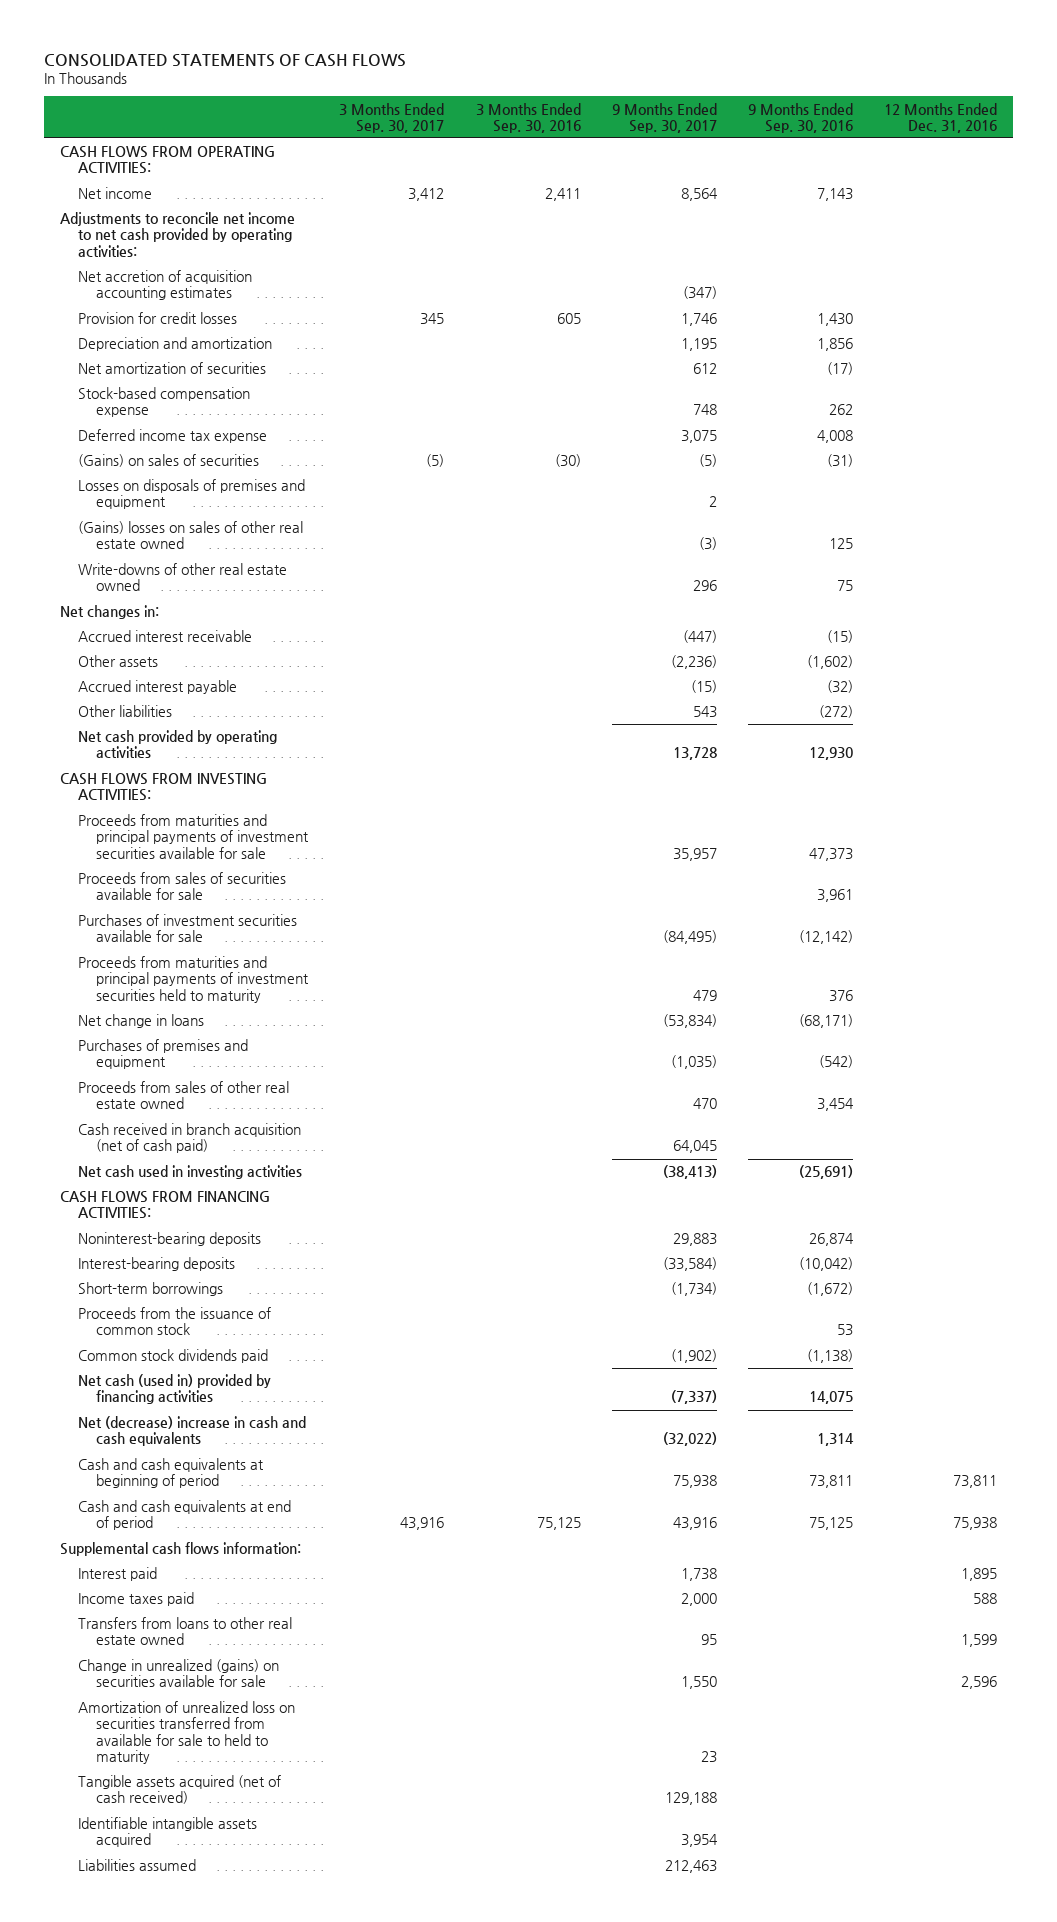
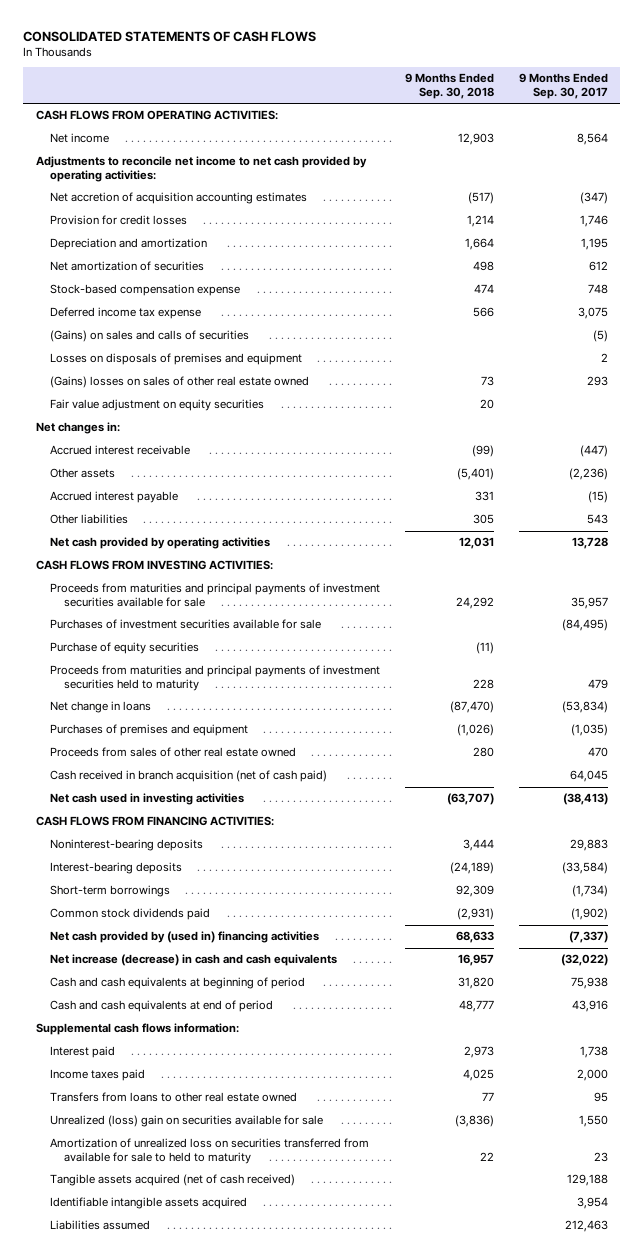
[339,102,445,133] 3 Months Ended Sep. 30, 2017 -> none
[475,102,581,133] 3 Months Ended Sep. 30, 2016 -> none
[748,102,854,133] 9 Months Ended Sep. 30, 2016 -> none
[884,102,998,133] 12 Months Ended Dec. 31, 2016 -> none
none -> [404,73,494,100] 9 Months Ended Sep. 30, 2018
[78,454,260,468] (Gains) on sales of securities -> [49,330,249,343] (Gains) on sales and calls of securities
[78,563,288,592] Write-downs of other real estate owned -> none
[698,537,717,551] (3) -> [586,376,608,387] 293
none -> [49,399,264,412] Fair value adjustment on equity securities
[78,872,287,901] Proceeds from sales of securities available for sale -> none
none -> [49,642,199,655] Purchase of equity securities
[78,1307,272,1336] Proceeds from the issuance of common stock -> none
[78,1374,272,1405] Net cash (used in) provided by financing activities -> [49,931,319,944] Net cash provided by (used in) financing activities
[78,1416,307,1447] Net (decrease) increase in cash and cash equivalents -> [49,954,337,967] Net increase (decrease) in cash and cash equivalents
[78,1659,280,1688] Change in unrealized (gains) on securities available for sale -> [49,1115,323,1128] Unrealized (loss) gain on securities available for sale

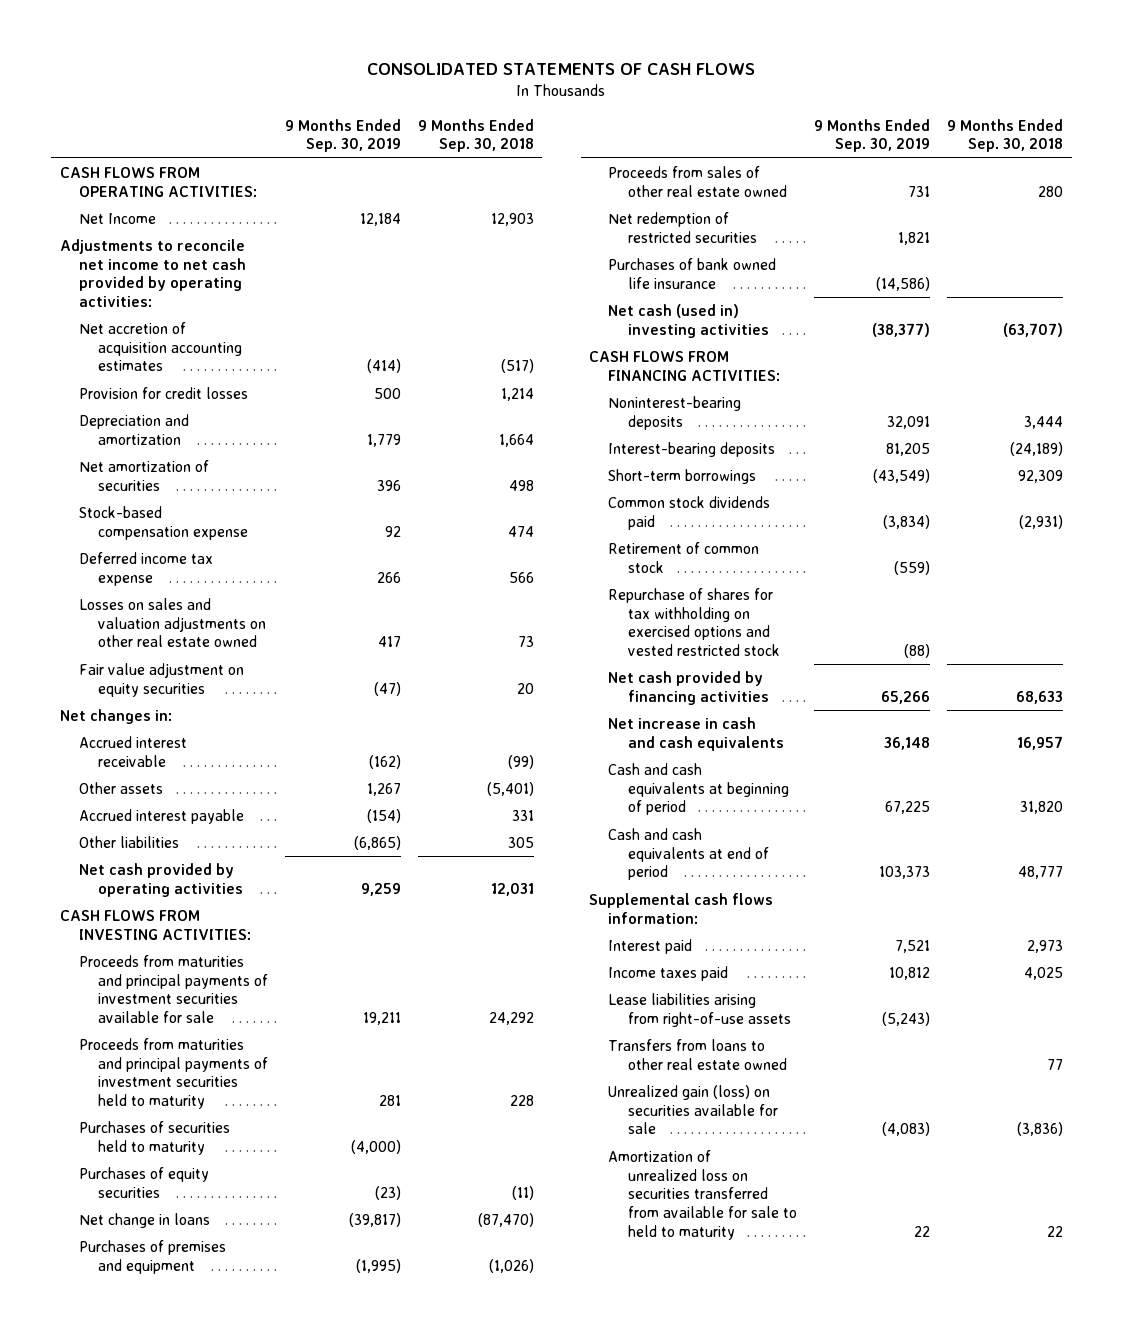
[518,73,608,100] 9 Months Ended Sep. 30, 2017 -> none
none -> [284,118,401,153] 9 Months Ended Sep. 30, 2019
[49,133,109,144] Net income -> [78,212,156,224] Net Income
[49,330,249,343] (Gains) on sales and calls of securities -> none
[49,353,302,366] Losses on disposals of premises and equipment -> none
[49,376,309,389] (Gains) losses on sales of other real estate owned -> [78,597,267,648] Losses on sales and valuation adjustments on other real estate owned
[49,619,321,630] Purchases of investment securities available for sale -> none
[49,642,199,655] Purchase of equity securities -> none
none -> [78,1120,230,1155] Purchases of securities held to maturity
none -> [78,1166,209,1198] Purchases of equity securities
[49,770,327,783] Cash received in branch acquisition (net of cash paid) -> none
none -> [608,211,757,243] Net redemption of restricted securities
none -> [608,257,777,289] Purchases of bank owned life insurance
[49,793,244,806] Net cash used in investing activities -> [608,303,769,338] Net cash (used in) investing activities
none -> [608,541,760,573] Retirement of common stock
none -> [608,587,780,657] Repurchase of shares for tax withholding on exercised options and vested restricted stock
[49,931,319,944] Net cash provided by (used in) financing activities -> [608,670,769,705] Net cash provided by financing activities
[49,954,337,967] Net increase (decrease) in cash and cash equivalents -> [608,716,784,751] Net increase in cash and cash equivalents
none -> [608,992,791,1027] Lease liabilities arising from right-of-use assets
[49,1115,323,1128] Unrealized (loss) gain on securities available for sale -> [608,1084,778,1135] Unrealized gain (loss) on securities available for sale
[49,1174,295,1187] Tangible assets acquired (net of cash received) -> none
[49,1197,247,1210] Identifiable intangible assets acquired -> none
[49,1220,150,1231] Liabilities assumed -> none

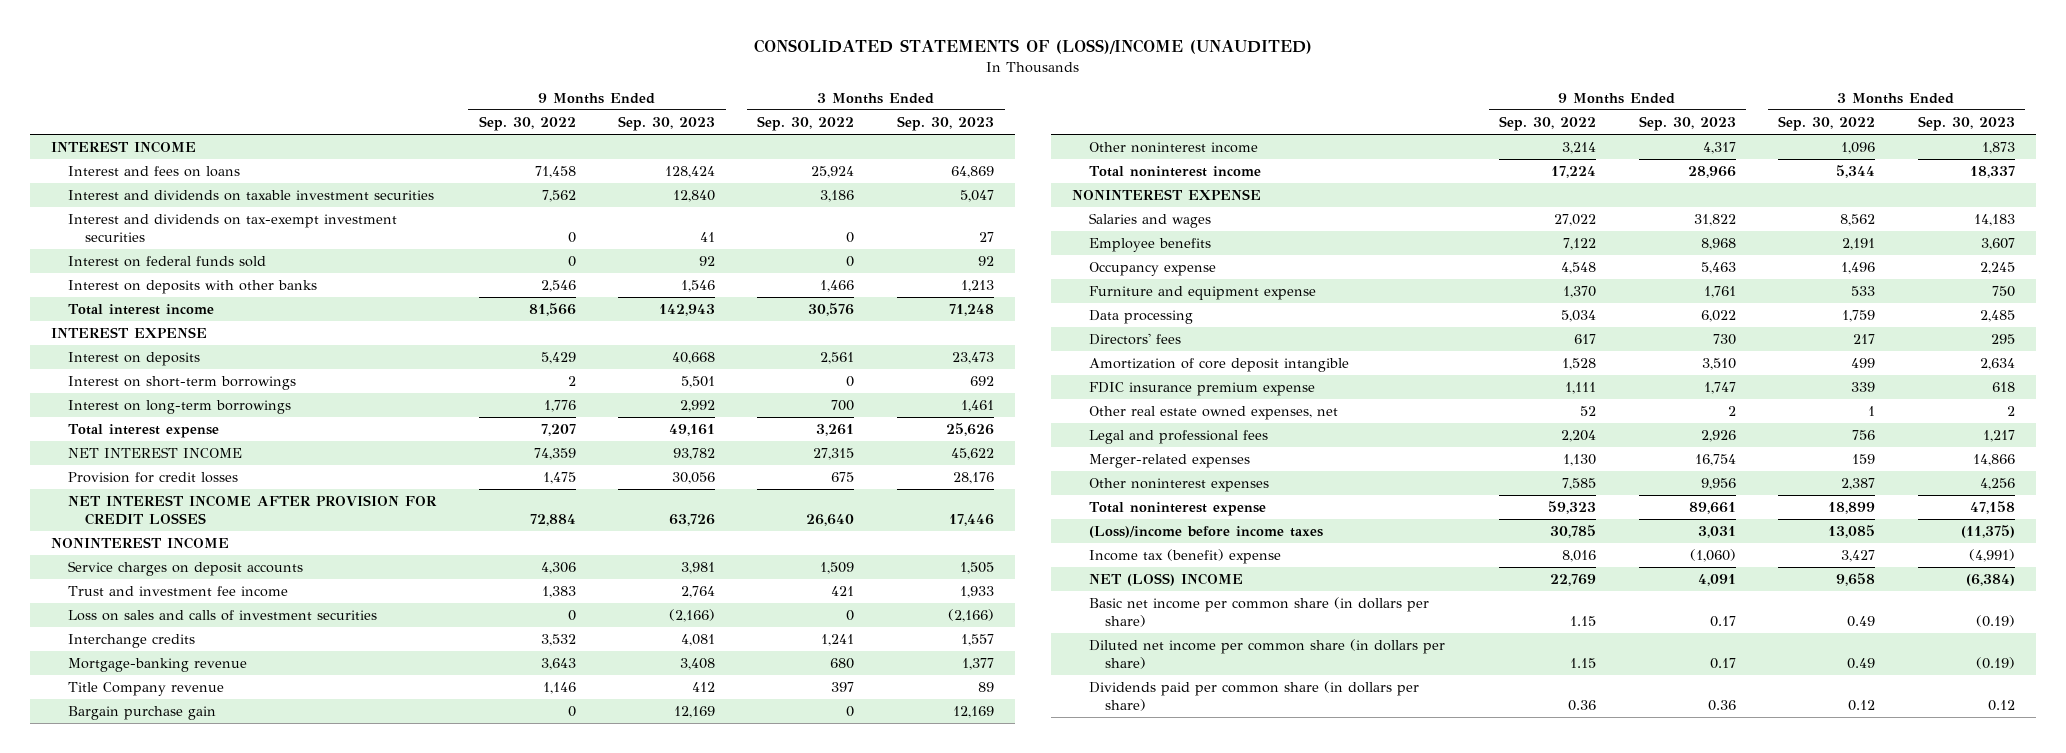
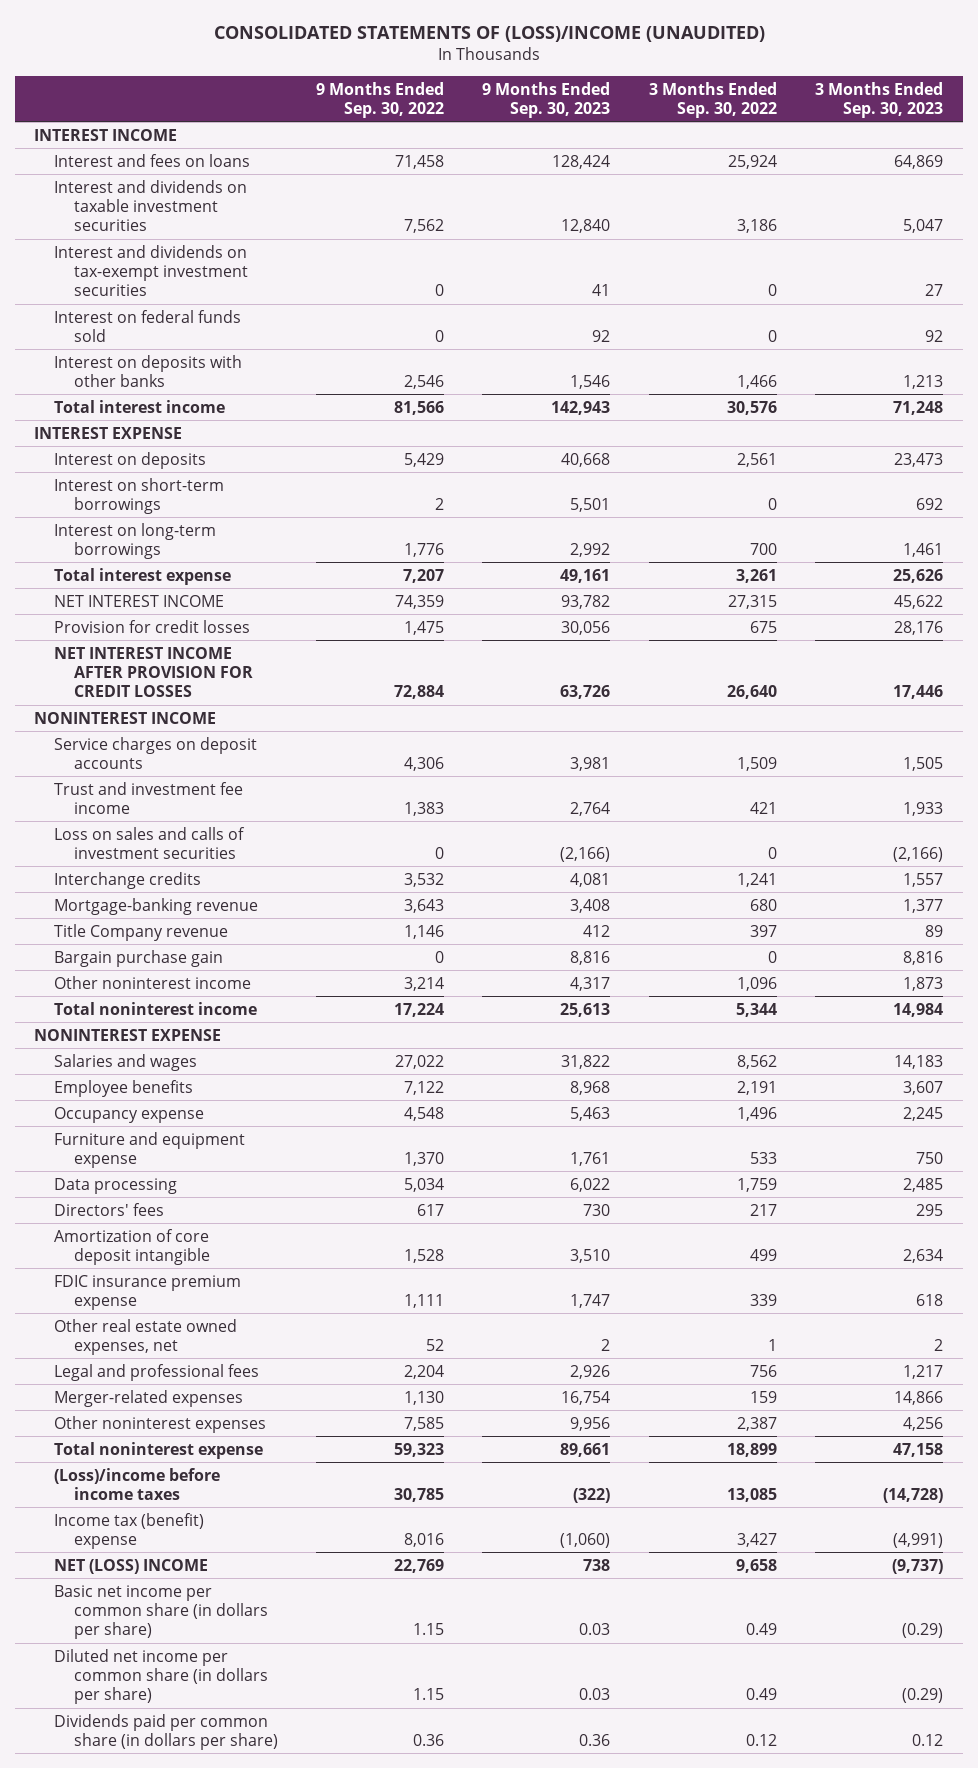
[674,705,716,718] 12,169 -> [570,950,611,965] 8,816
[952,705,994,718] 12,169 -> [903,950,944,965] 8,816
[1687,165,1736,178] 28,966 -> [560,1002,611,1017] 25,613
[1969,165,2015,178] 18,337 -> [893,1002,944,1017] 14,984
[1697,525,1736,538] 3,031 -> [573,1487,611,1503] (322)
[1960,524,2015,538] (11,375) -> [883,1487,944,1503] (14,728)
[1697,573,1736,586] 4,091 -> [583,1558,611,1571] 738
[1965,573,2015,586] (6,384) -> [892,1558,944,1574] (9,737)
[1709,615,1736,627] 0.17 -> [579,1623,611,1636] 0.03
[1975,614,2015,627] (0.19) -> [902,1623,944,1639] (0.29)
[1709,657,1736,669] 0.17 -> [579,1688,611,1701] 0.03
[1975,656,2015,669] (0.19) -> [902,1688,944,1704] (0.29)

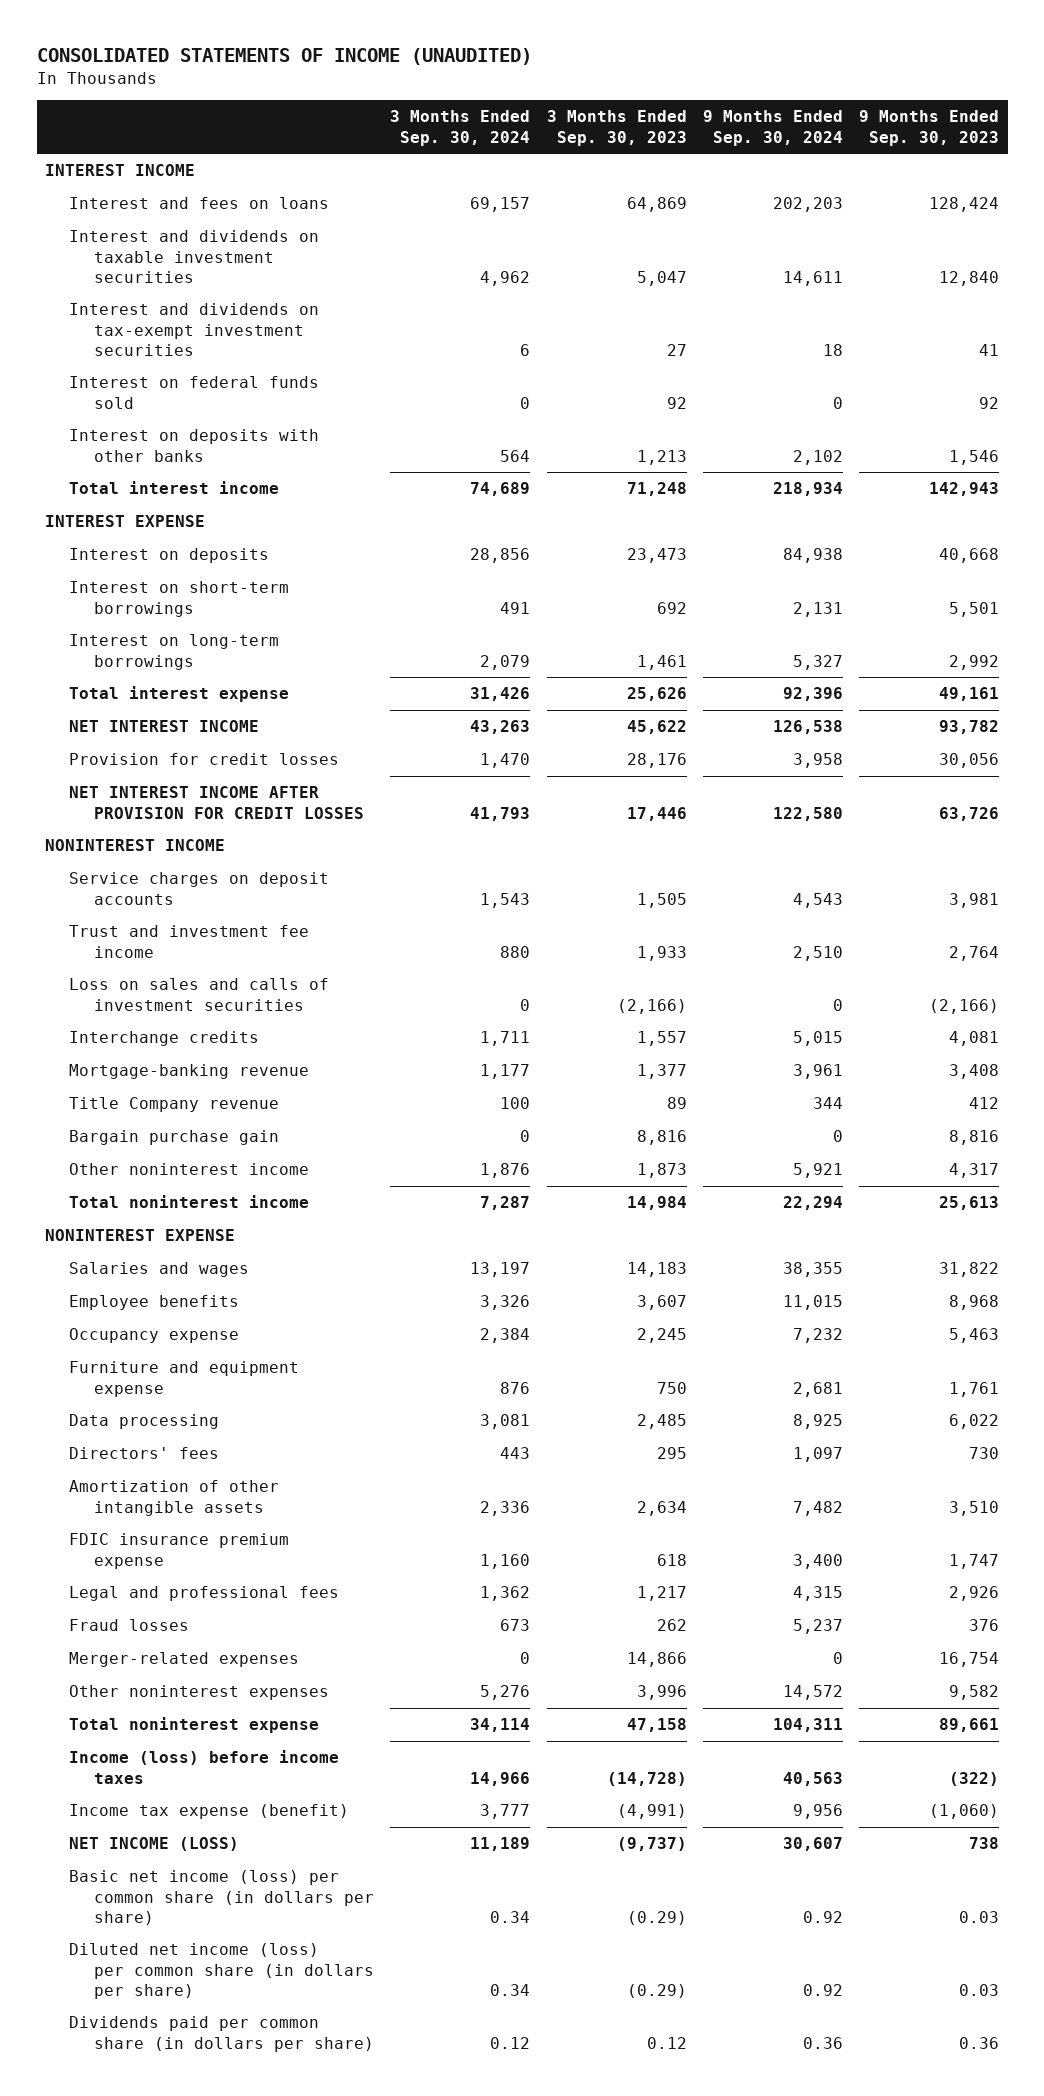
[213,26,765,43] CONSOLIDATED STATEMENTS OF (LOSS)/INCOME (UNAUDITED) -> [36,47,532,65] CONSOLIDATED STATEMENTS OF INCOME (UNAUDITED)
[315,81,444,118] 9 Months Ended Sep. 30, 2022 -> none
[648,81,777,118] 3 Months Ended Sep. 30, 2022 -> none
none -> [390,110,531,146] 3 Months Ended Sep. 30, 2024
none -> [702,110,843,146] 9 Months Ended Sep. 30, 2024
[53,1228,210,1265] Amortization of core deposit intangible -> [69,1480,280,1516] Amortization of other intangible assets
[53,1318,237,1355] Other real estate owned expenses, net -> none
none -> [69,1619,190,1632] Fraud losses
[570,1416,611,1431] 9,956 -> [949,1685,1000,1701] 9,582
[903,1416,944,1431] 4,256 -> [636,1685,687,1701] 3,996
[53,1467,220,1500] (Loss)/income before income taxes -> [69,1750,340,1784] Income (loss) before income taxes
[53,1512,204,1549] Income tax (benefit) expense -> [69,1804,350,1820] Income tax expense (benefit)
[53,1558,208,1574] NET (LOSS) INCOME -> [69,1837,240,1852] NET INCOME (LOSS)
[53,1584,268,1640] Basic net income per common share (in dollars per share) -> [69,1870,374,1925] Basic net income (loss) per common share (in dollars per share)
[53,1648,268,1705] Diluted net income per common share (in dollars per share) -> [69,1943,374,1999] Diluted net income (loss) per common share (in dollars per share)

